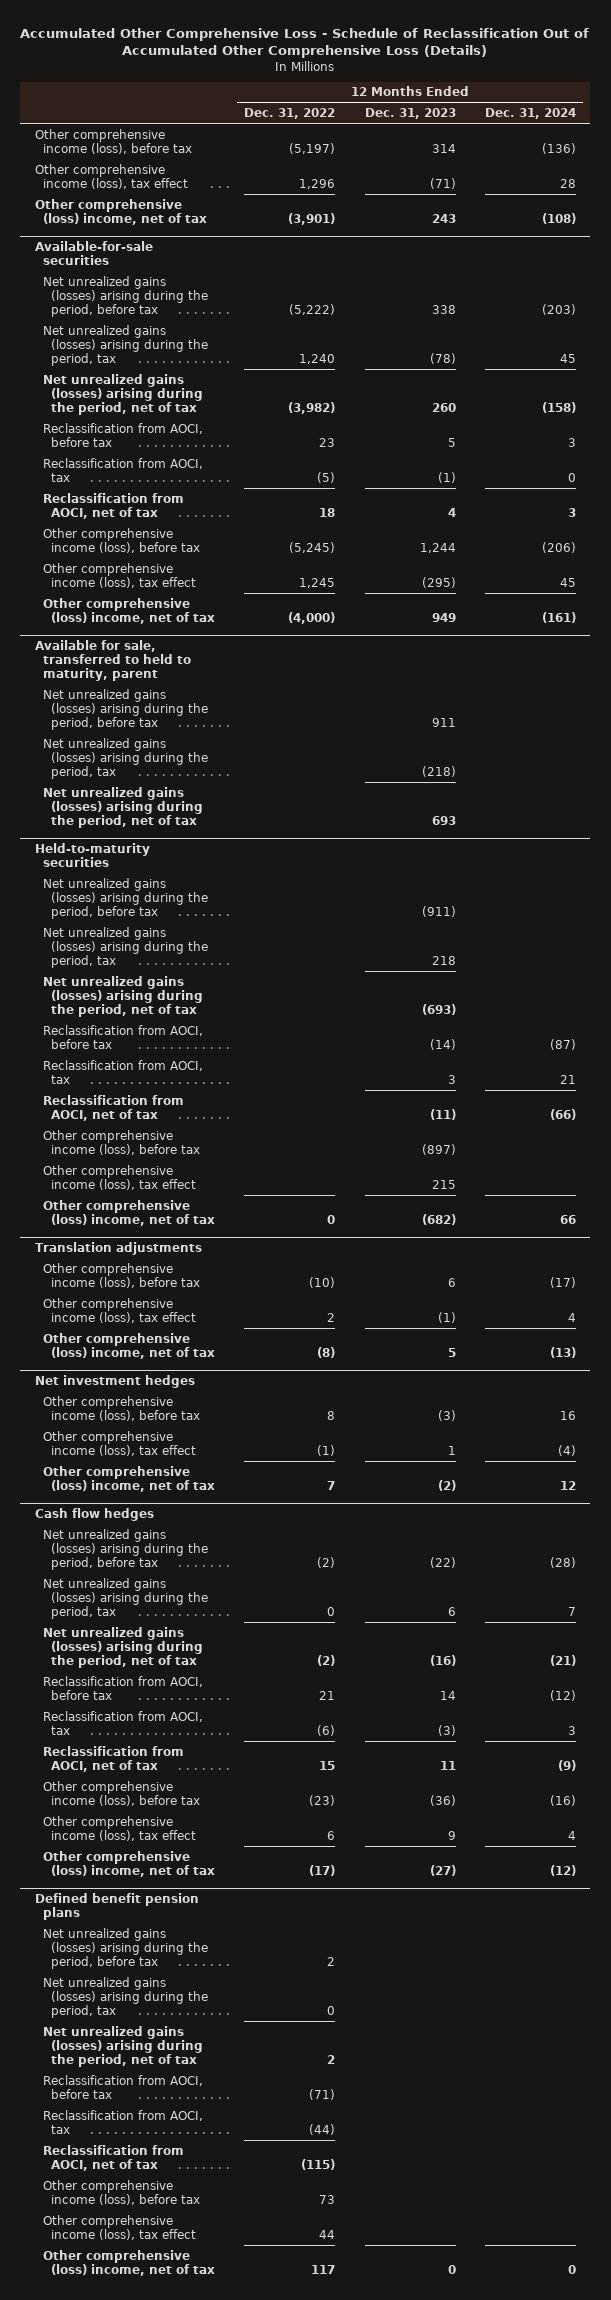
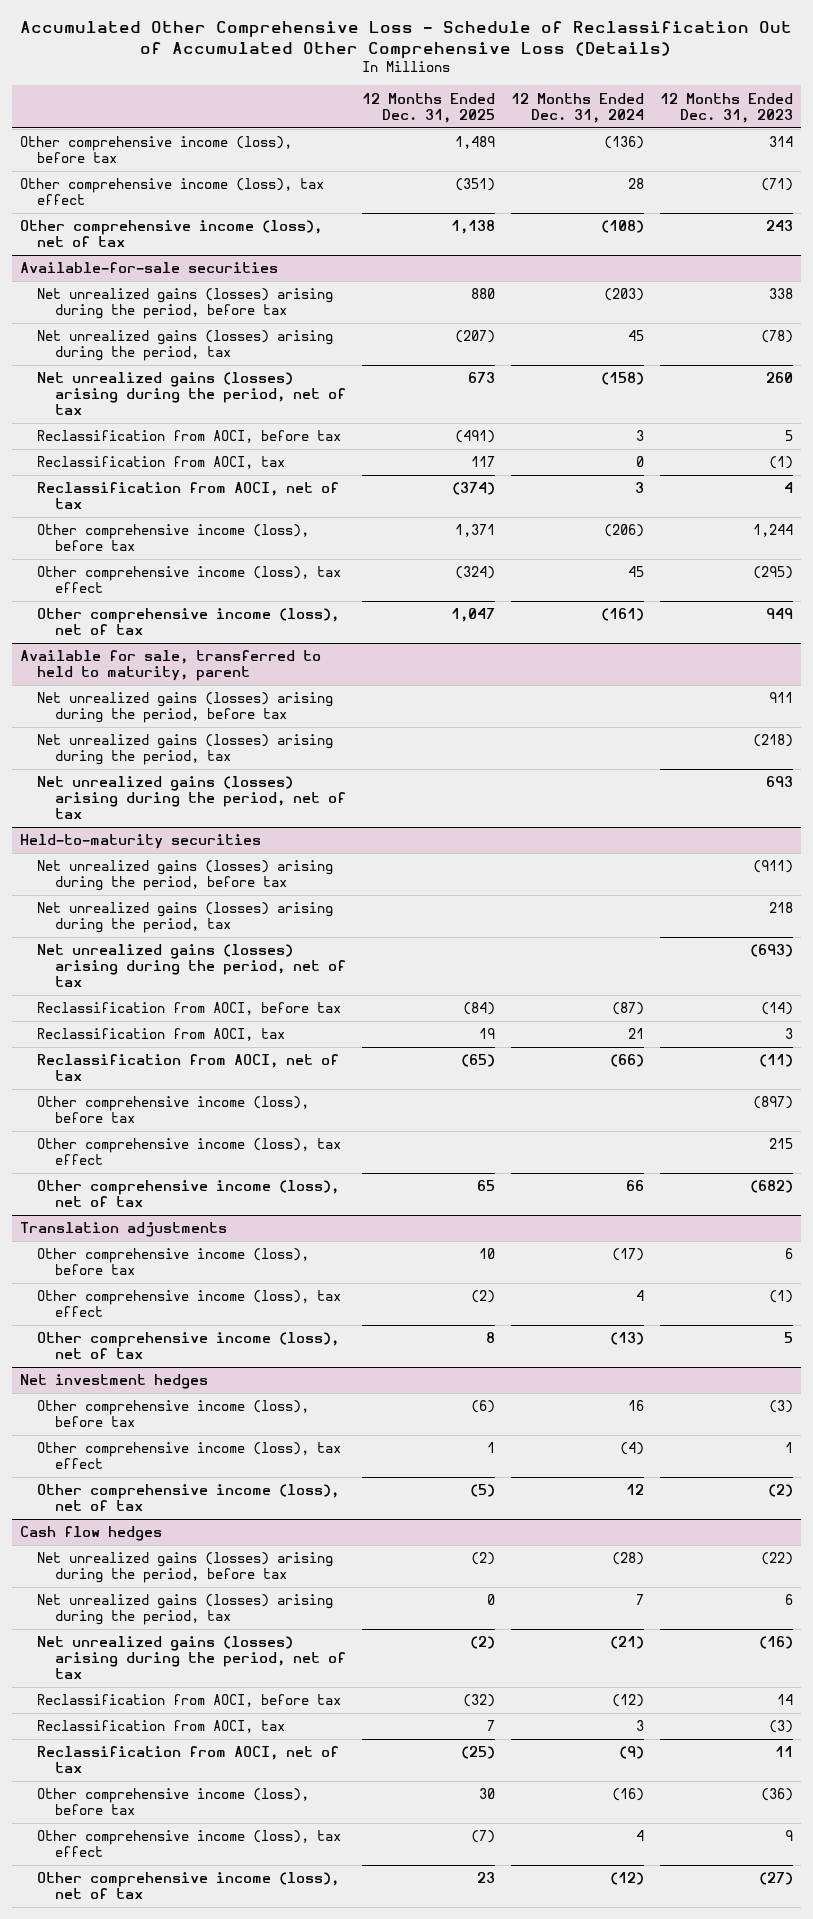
[244,108,336,120] Dec. 31, 2022 -> none
none -> [361,92,495,123] 12 Months Ended Dec. 31, 2025
[34,198,208,225] Other comprehensive (loss) income, net of tax -> [19,220,322,248] Other comprehensive income (loss), net of tax
[43,597,216,624] Other comprehensive (loss) income, net of tax -> [37,608,340,636] Other comprehensive income (loss), net of tax
[43,1199,216,1226] Other comprehensive (loss) income, net of tax -> [37,1180,340,1208] Other comprehensive income (loss), net of tax
[43,1332,216,1359] Other comprehensive (loss) income, net of tax -> [37,1332,340,1360] Other comprehensive income (loss), net of tax
[43,1465,216,1492] Other comprehensive (loss) income, net of tax -> [37,1484,340,1512] Other comprehensive income (loss), net of tax
[34,1892,199,1920] Defined benefit pension plans -> none
[43,1927,209,1969] Net unrealized gains (losses) arising during the period, before tax -> none
[43,1976,209,2018] Net unrealized gains (losses) arising during the period, tax -> none
[43,2025,204,2067] Net unrealized gains (losses) arising during the period, net of tax -> none
[43,2074,204,2099] Reclassification from AOCI, before tax -> none
[43,2109,204,2134] Reclassification from AOCI, tax -> none
[43,2144,185,2171] Reclassification from AOCI, net of tax -> none
[43,2179,201,2205] Other comprehensive income (loss), before tax -> none
[43,2214,197,2240] Other comprehensive income (loss), tax effect -> none
[43,2249,216,2276] Other comprehensive (loss) income, net of tax -> none
[43,1850,216,1877] Other comprehensive (loss) income, net of tax -> [37,1872,340,1900] Other comprehensive income (loss), net of tax

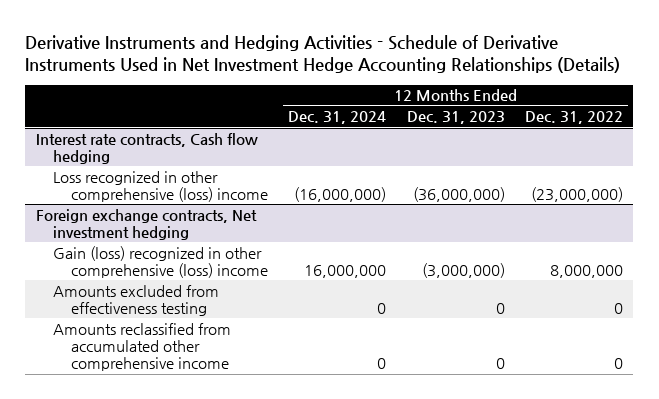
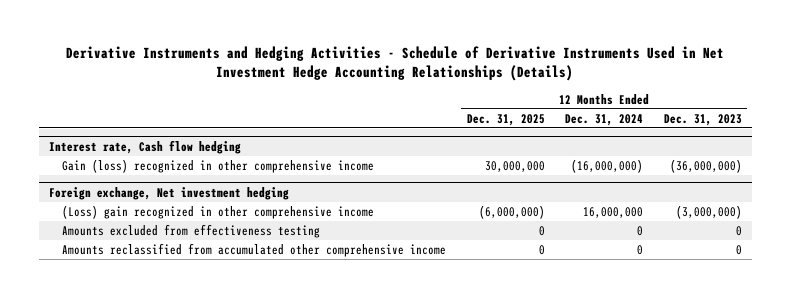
[525,111,624,125] Dec. 31, 2022 -> none
none -> [466,113,545,126] Dec. 31, 2025
[35,132,258,164] Interest rate contracts, Cash flow hedging -> [48,139,241,154] Interest rate, Cash flow hedging
[53,170,268,202] Loss recognized in other comprehensive (loss) income -> [61,158,374,173] Gain (loss) recognized in other comprehensive income
[35,208,257,240] Foreign exchange contracts, Net investment hedging -> [48,186,289,200] Foreign exchange, Net investment hedging
[53,245,268,278] Gain (loss) recognized in other comprehensive (loss) income -> [61,204,374,219] (Loss) gain recognized in other comprehensive income

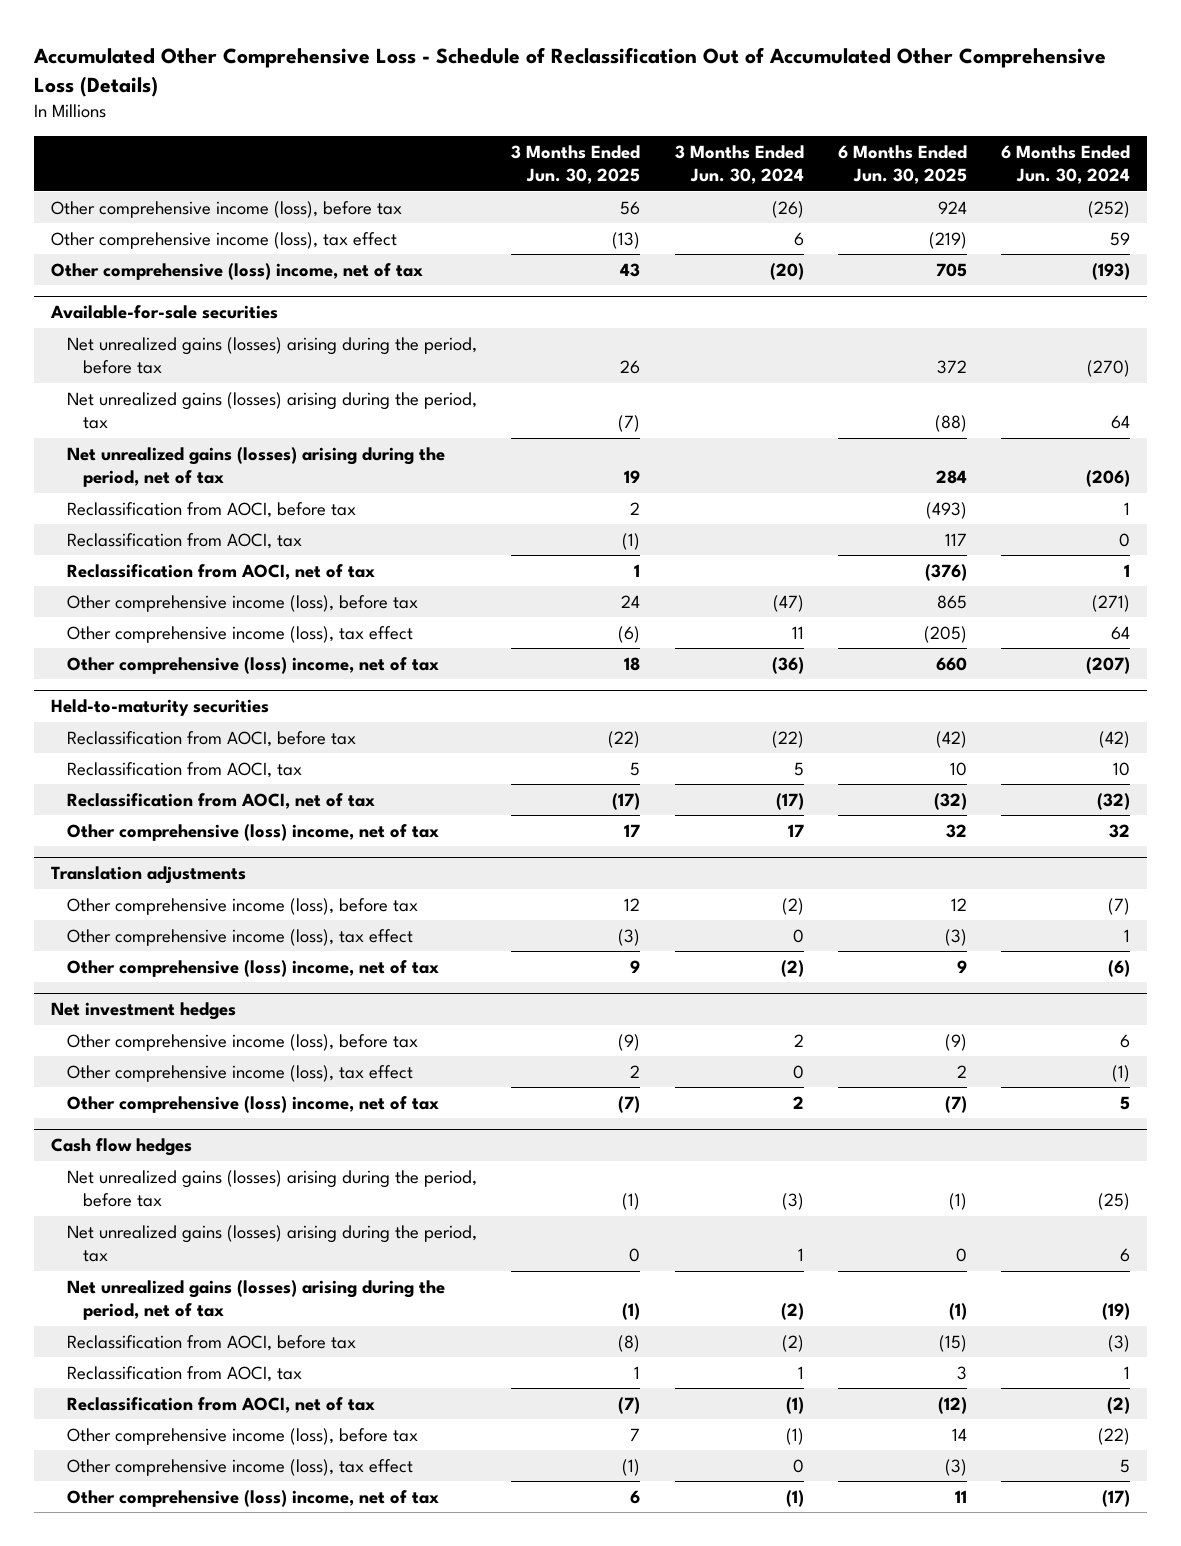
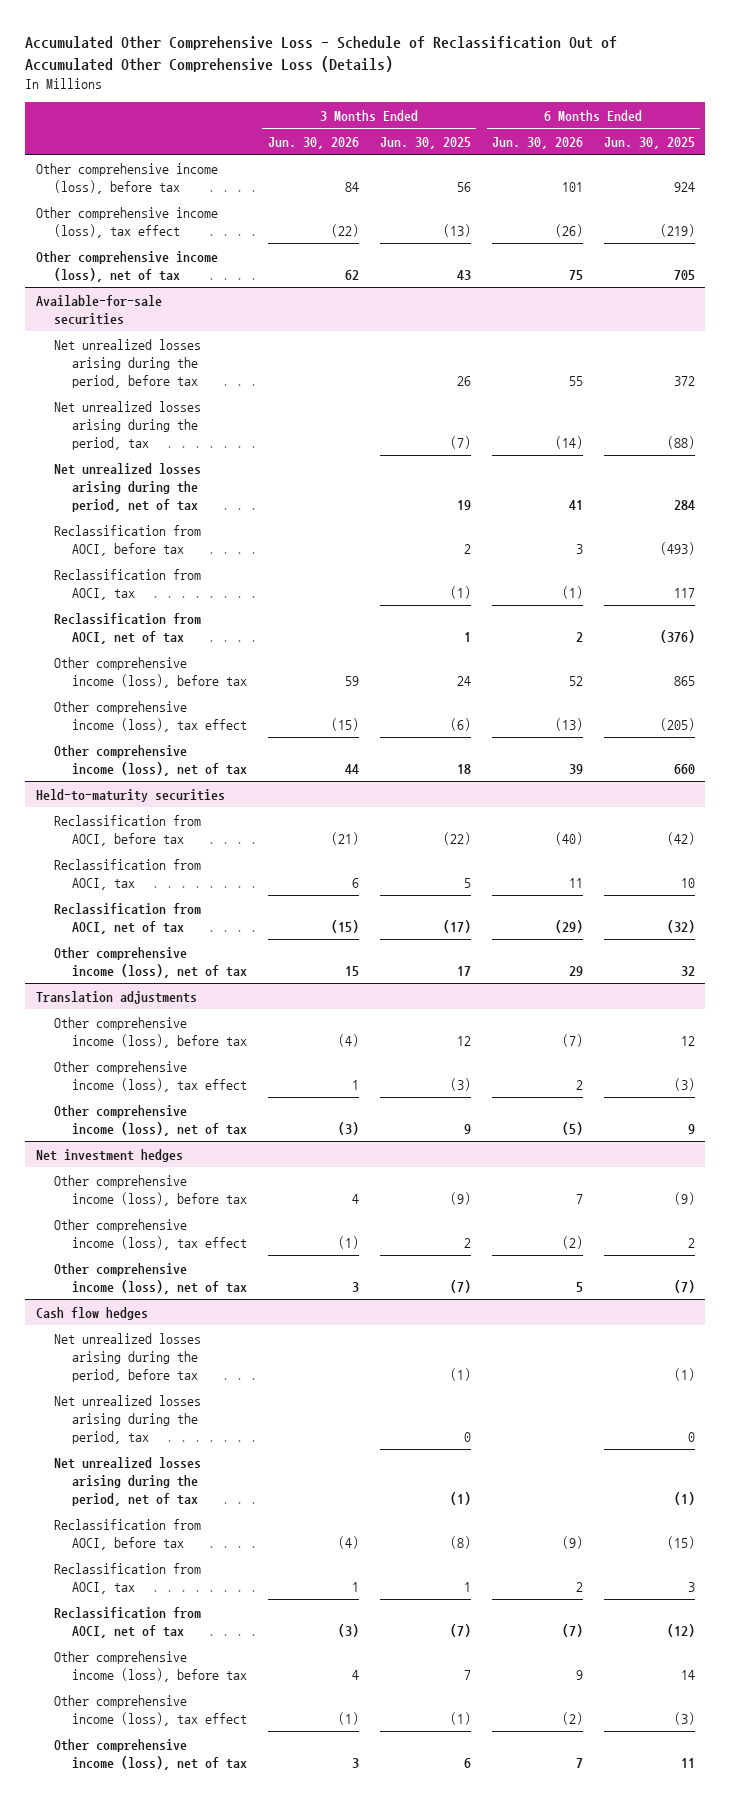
[674,144,804,185] 3 Months Ended Jun. 30, 2024 -> none
[1001,144,1131,185] 6 Months Ended Jun. 30, 2024 -> none
none -> [267,136,359,149] Jun. 30, 2026
none -> [491,136,583,149] Jun. 30, 2026
[50,262,423,280] Other comprehensive (loss) income, net of tax -> [35,250,218,282] Other comprehensive income (loss), net of tax
[66,336,477,375] Net unrealized gains (losses) arising during the period, before tax -> [53,338,201,388] Net unrealized losses arising during the period, before tax
[66,391,477,430] Net unrealized gains (losses) arising during the period, tax -> [53,400,201,450] Net unrealized losses arising during the period, tax
[66,446,445,488] Net unrealized gains (losses) arising during the period, net of tax -> [53,462,201,512] Net unrealized losses arising during the period, net of tax
[66,656,439,674] Other comprehensive (loss) income, net of tax -> [53,744,247,776] Other comprehensive income (loss), net of tax
[66,823,439,841] Other comprehensive (loss) income, net of tax -> [53,946,247,978] Other comprehensive income (loss), net of tax
[66,959,439,977] Other comprehensive (loss) income, net of tax -> [53,1104,247,1136] Other comprehensive income (loss), net of tax
[66,1095,439,1113] Other comprehensive (loss) income, net of tax -> [53,1262,247,1294] Other comprehensive income (loss), net of tax
[66,1169,477,1208] Net unrealized gains (losses) arising during the period, before tax -> [53,1332,201,1382] Net unrealized losses arising during the period, before tax
[66,1224,477,1263] Net unrealized gains (losses) arising during the period, tax -> [53,1394,201,1444] Net unrealized losses arising during the period, tax
[66,1279,445,1321] Net unrealized gains (losses) arising during the period, net of tax -> [53,1456,201,1506] Net unrealized losses arising during the period, net of tax
[66,1489,439,1507] Other comprehensive (loss) income, net of tax -> [53,1738,247,1770] Other comprehensive income (loss), net of tax

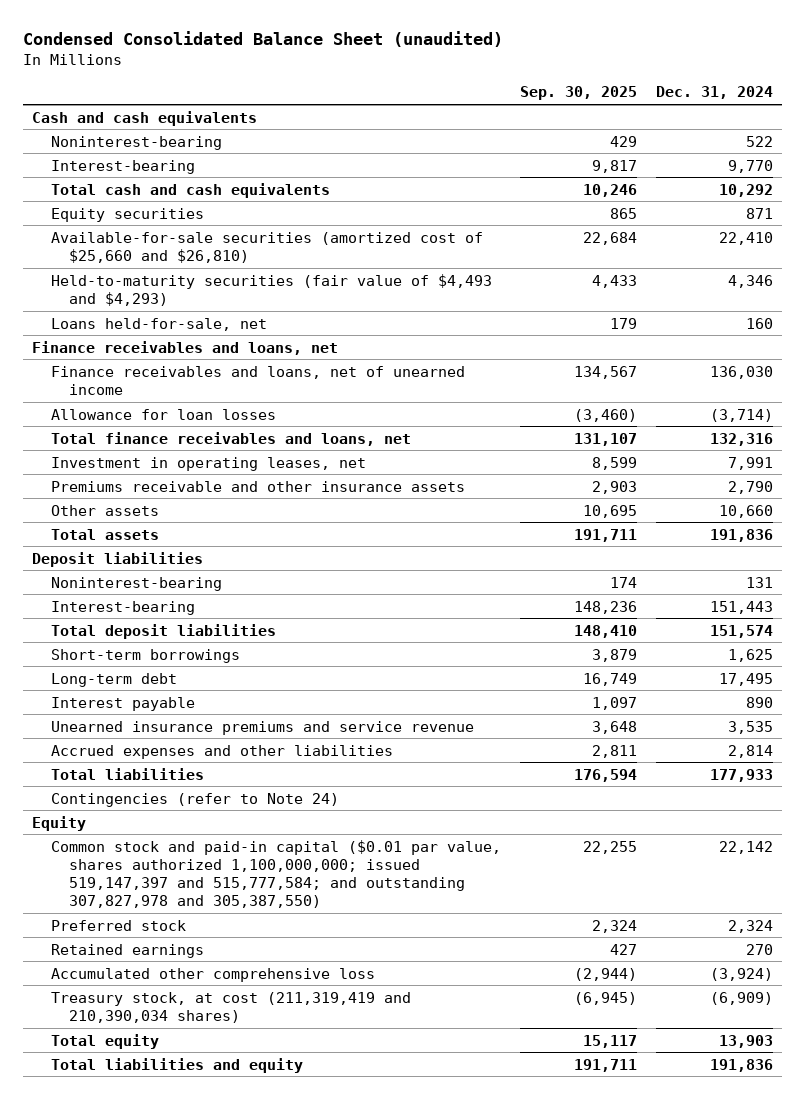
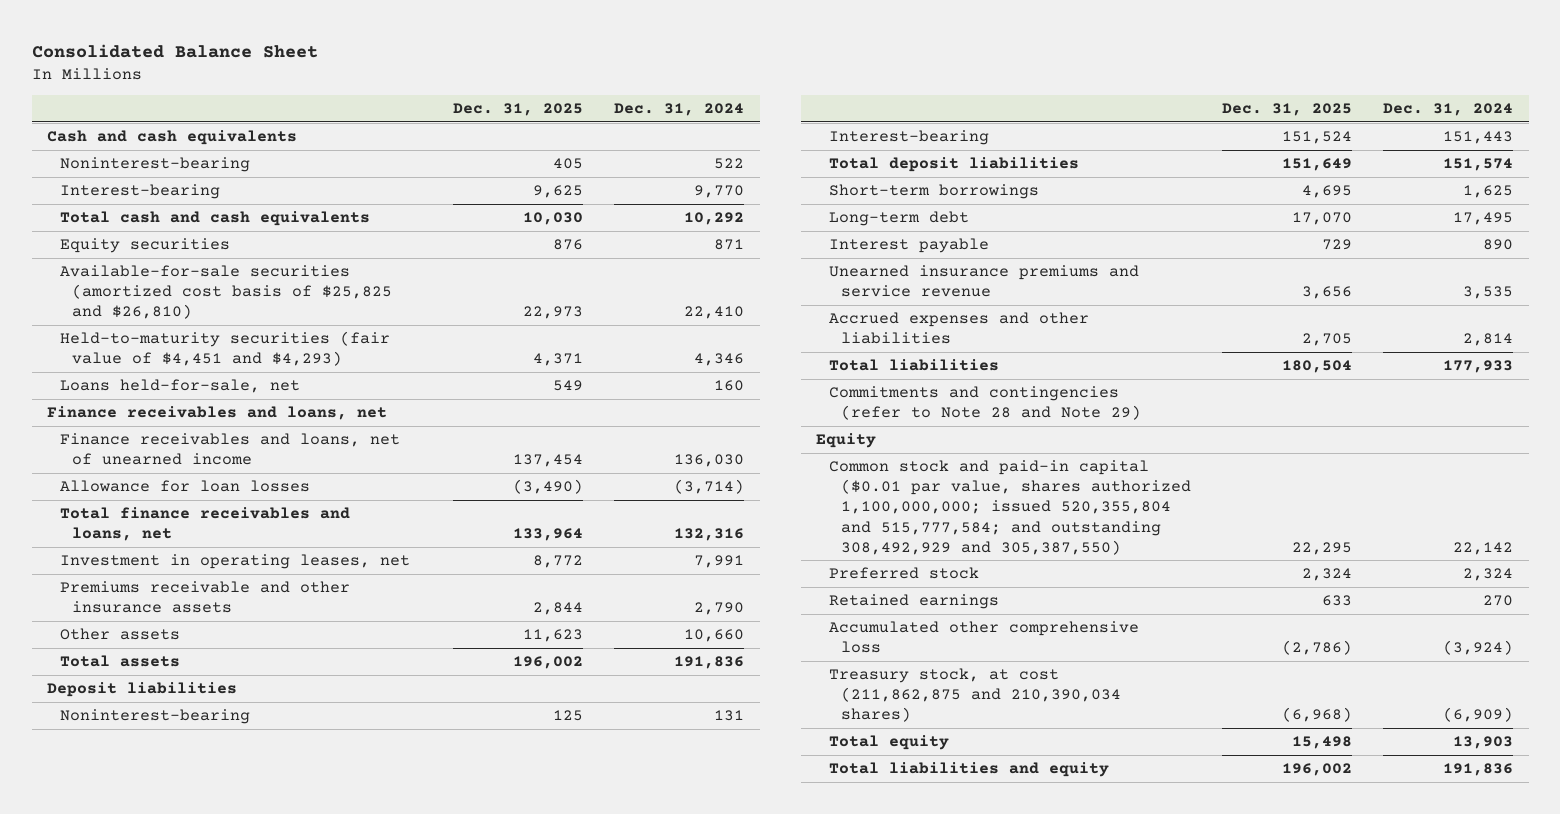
[22,31,503,48] Condensed Consolidated Balance Sheet (unaudited) -> [31,43,318,58] Consolidated Balance Sheet
[519,86,637,101] Sep. 30, 2025 -> none
none -> [453,103,584,117] Dec. 31, 2025
[50,231,483,263] Available-for-sale securities (amortized cost of $25,660 and $26,810) -> [59,265,393,320] Available-for-sale securities (amortized cost basis of $25,825 and $26,810)
[50,273,492,306] Held-to-maturity securities (fair value of $4,493 and $4,293) -> [59,331,390,367] Held-to-maturity securities (fair value of $4,451 and $4,293)
[50,792,339,807] Contingencies (refer to Note 24) -> [828,386,1142,421] Commitments and contingencies (refer to Note 28 and Note 29)
[50,839,501,909] Common stock and paid-in capital ($0.01 par value, shares authorized 1,100,000,000; issued 519,147,397 and 515,777,584; and outstanding 307,827,978 and 305,387,550) -> [828,460,1192,555] Common stock and paid-in capital ($0.01 par value, shares authorized 1,100,000,000; issued 520,355,804 and 515,777,584; and outstanding 308,492,929 and 305,387,550)
[50,991,411,1023] Treasury stock, at cost (211,319,419 and 210,390,034 shares) -> [828,668,1122,723] Treasury stock, at cost (211,862,875 and 210,390,034 shares)

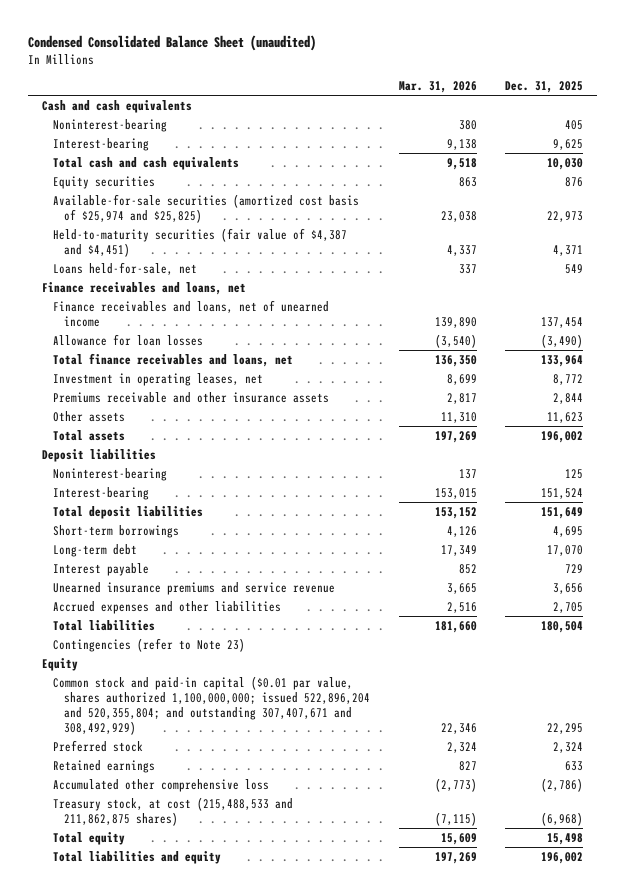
[31,43,318,58] Consolidated Balance Sheet -> [28,35,317,52] Condensed Consolidated Balance Sheet (unaudited)
[614,103,745,117] Dec. 31, 2024 -> none
none -> [398,81,477,94] Mar. 31, 2026
[59,265,393,320] Available-for-sale securities (amortized cost basis of $25,825 and $26,810) -> [53,193,360,223] Available-for-sale securities (amortized cost basis of $25,974 and $25,825)
[59,331,390,367] Held-to-maturity securities (fair value of $4,451 and $4,293) -> [53,227,348,257] Held-to-maturity securities (fair value of $4,387 and $4,451)
[828,386,1142,421] Commitments and contingencies (refer to Note 28 and Note 29) -> [53,637,246,652] Contingencies (refer to Note 23)
[828,460,1192,555] Common stock and paid-in capital ($0.01 par value, shares authorized 1,100,000,000; issued 520,355,804 and 515,777,584; and outstanding 308,492,929 and 305,387,550) -> [53,675,371,736] Common stock and paid-in capital ($0.01 par value, shares authorized 1,100,000,000; issued 522,896,204 and 520,355,804; and outstanding 307,407,671 and 308,492,929)
[828,668,1122,723] Treasury stock, at cost (211,862,875 and 210,390,034 shares) -> [53,796,294,826] Treasury stock, at cost (215,488,533 and 211,862,875 shares)

